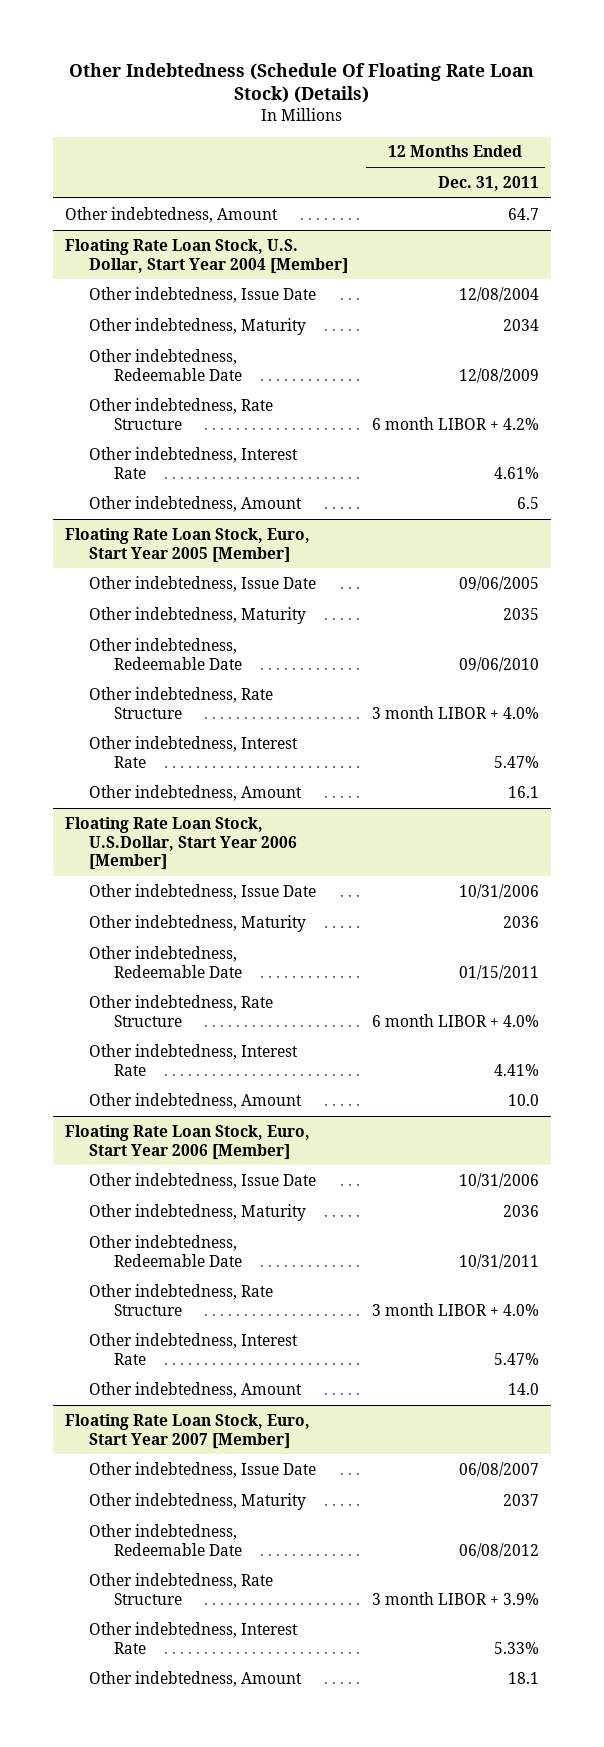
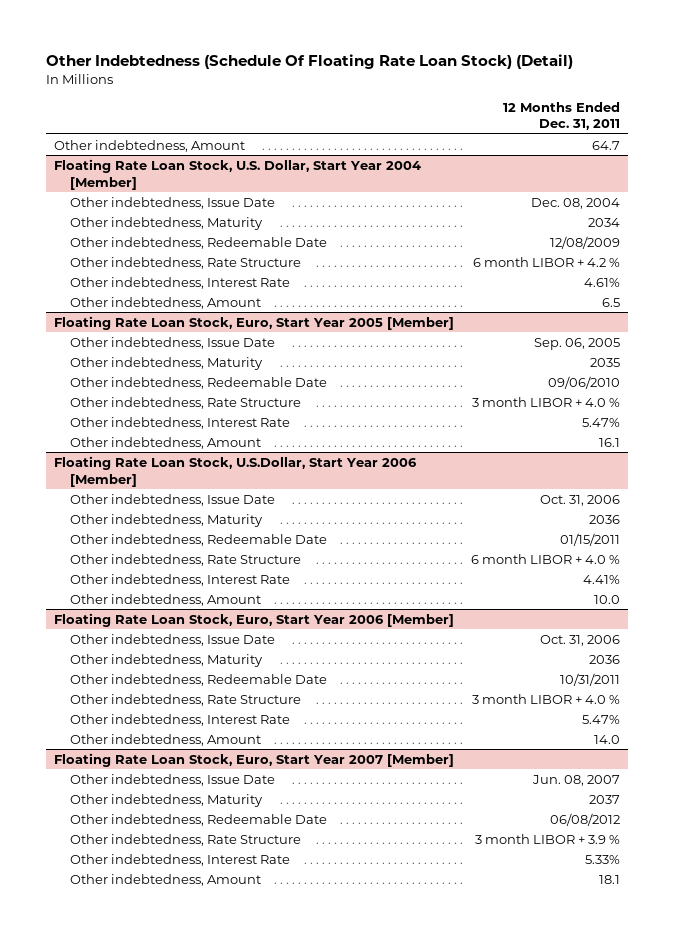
[68,62,534,104] Other Indebtedness (Schedule Of Floating Rate Loan Stock) (Details) -> [45,54,573,70] Other Indebtedness (Schedule Of Floating Rate Loan Stock) (Detail)
[458,286,539,302] 12/08/2004 -> [531,197,621,209] Dec. 08, 2004
[371,416,539,430] 6 month LIBOR + 4.2% -> [473,256,621,267] 6 month LIBOR + 4.2 %
[458,575,539,591] 09/06/2005 -> [534,337,621,350] Sep. 06, 2005
[371,705,539,719] 3 month LIBOR + 4.0% -> [472,396,621,407] 3 month LIBOR + 4.0 %
[458,883,539,899] 10/31/2006 -> [540,494,621,506] Oct. 31, 2006
[371,1013,539,1027] 6 month LIBOR + 4.0% -> [471,553,621,564] 6 month LIBOR + 4.0 %
[458,1172,539,1188] 10/31/2006 -> [540,634,621,646] Oct. 31, 2006
[371,1302,539,1316] 3 month LIBOR + 4.0% -> [472,693,621,704] 3 month LIBOR + 4.0 %
[458,1461,539,1477] 06/08/2007 -> [532,774,621,786] Jun. 08, 2007
[371,1591,539,1605] 3 month LIBOR + 3.9% -> [475,833,621,844] 3 month LIBOR + 3.9 %

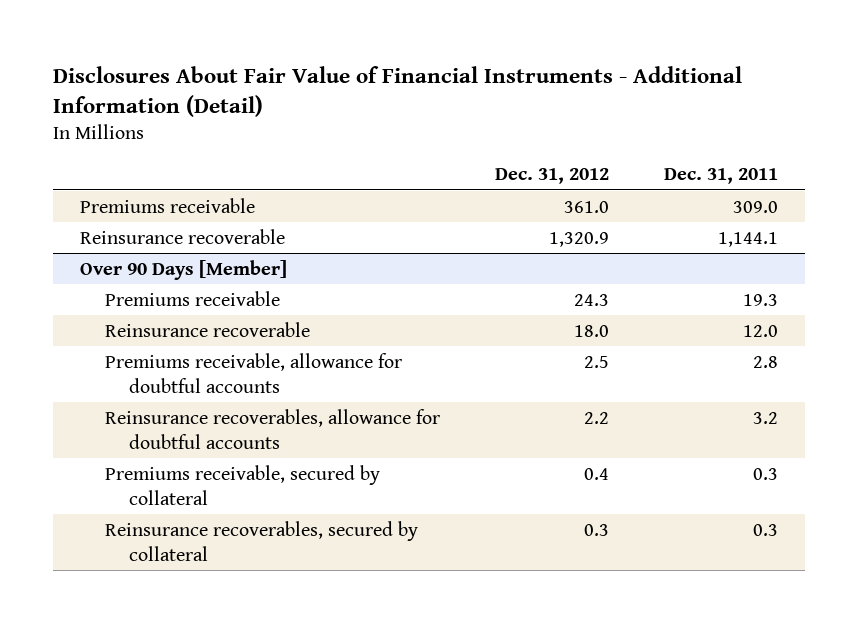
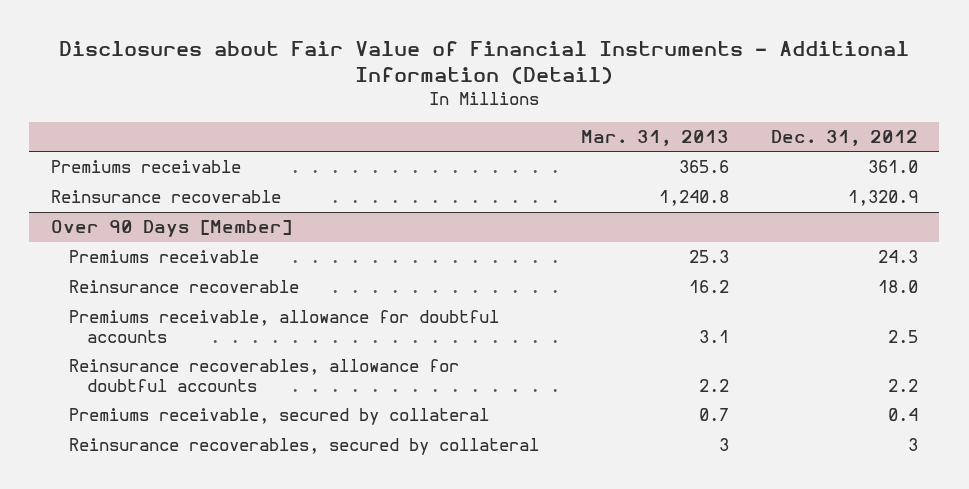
[52,65,742,117] Disclosures About Fair Value of Financial Instruments - Additional Information (Detail) -> [59,40,910,84] Disclosures about Fair Value of Financial Instruments - Additional Information (Detail)
[663,167,778,184] Dec. 31, 2011 -> none
none -> [580,129,729,146] Mar. 31, 2013
[583,523,609,536] 0.3 -> [908,438,919,452] 3

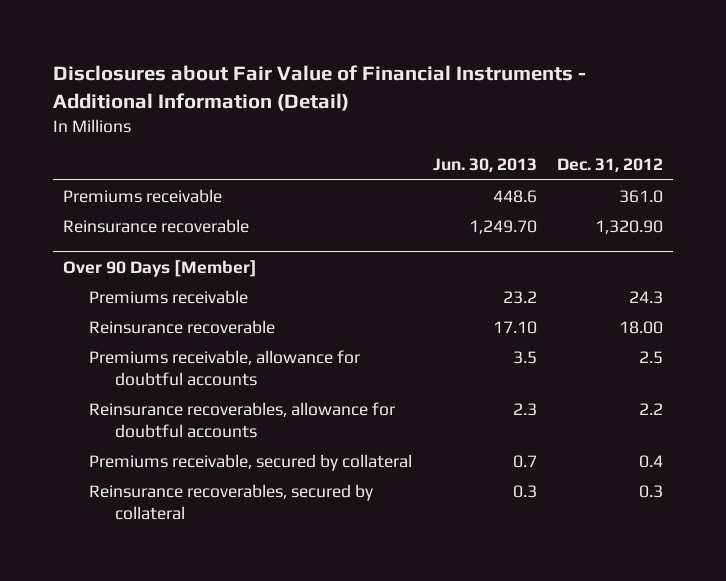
[580,129,729,146] Mar. 31, 2013 -> none
none -> [432,158,537,173] Jun. 30, 2013
[848,190,919,207] 1,320.9 -> [595,219,664,234] 1,320.90
[878,280,919,294] 18.0 -> [619,320,664,334] 18.00
[908,438,919,452] 3 -> [639,484,664,498] 0.3

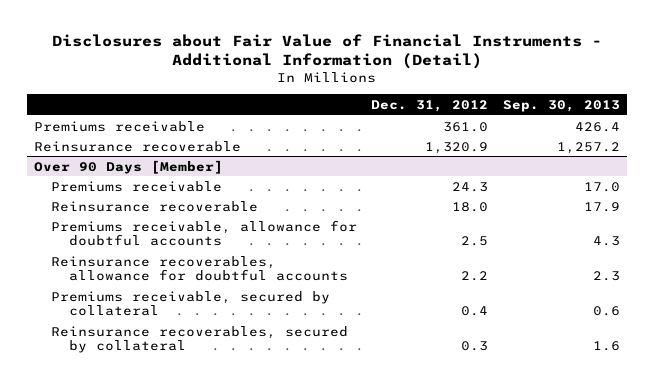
[432,158,537,173] Jun. 30, 2013 -> none
none -> [502,99,620,112] Sep. 30, 2013
[595,219,664,234] 1,320.90 -> [425,141,489,154] 1,320.9
[619,320,664,334] 18.00 -> [452,201,489,212] 18.0

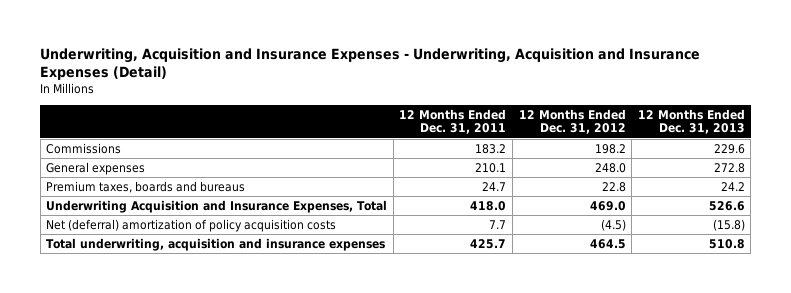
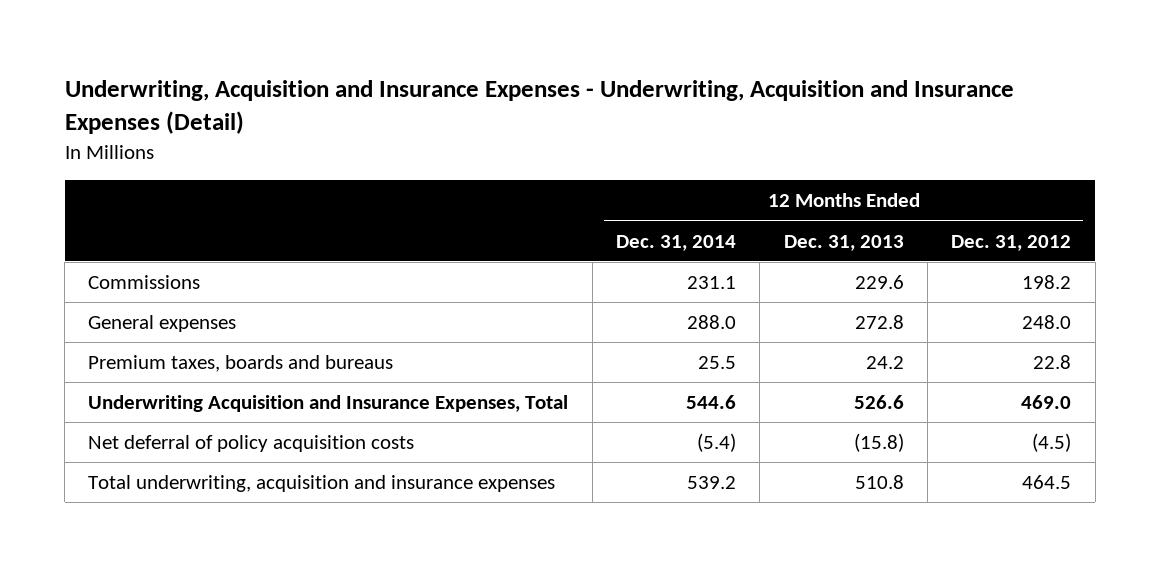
[399,108,507,135] 12 Months Ended Dec. 31, 2011 -> none
none -> [615,234,736,251] Dec. 31, 2014
[46,218,337,232] Net (deferral) amortization of policy acquisition costs -> [88,435,415,453] Net deferral of policy acquisition costs

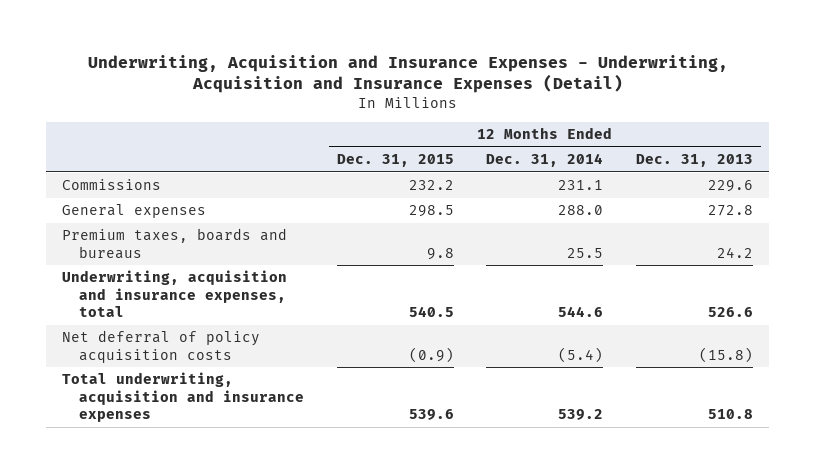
[951,234,1072,251] Dec. 31, 2012 -> none
none -> [336,154,454,168] Dec. 31, 2015
[88,395,569,413] Underwriting Acquisition and Insurance Expenses, Total -> [62,270,288,318] Underwriting, acquisition and insurance expenses, total

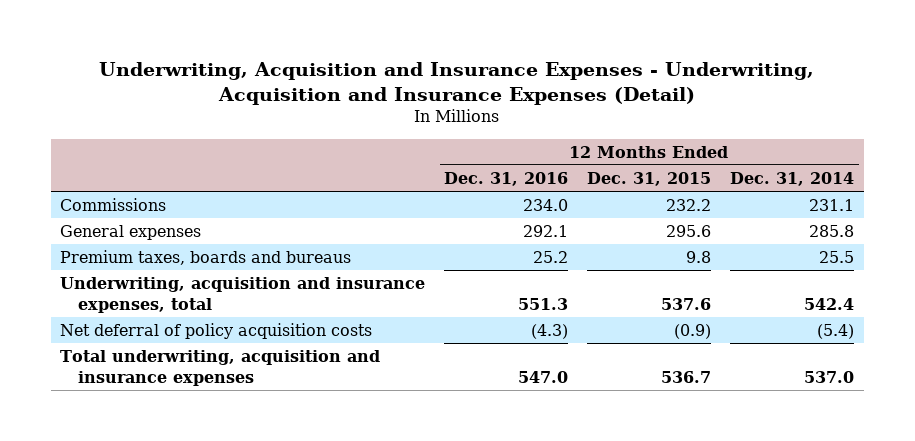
[636,154,754,168] Dec. 31, 2013 -> none
none -> [444,171,569,186] Dec. 31, 2016
[408,205,454,218] 298.5 -> [666,224,712,237] 295.6
[558,205,604,216] 288.0 -> [809,224,855,237] 285.8
[408,306,454,318] 540.5 -> [661,297,712,310] 537.6
[558,306,604,318] 544.6 -> [804,297,855,310] 542.4
[408,409,454,421] 539.6 -> [661,370,712,383] 536.7
[558,409,604,421] 539.2 -> [804,370,855,383] 537.0

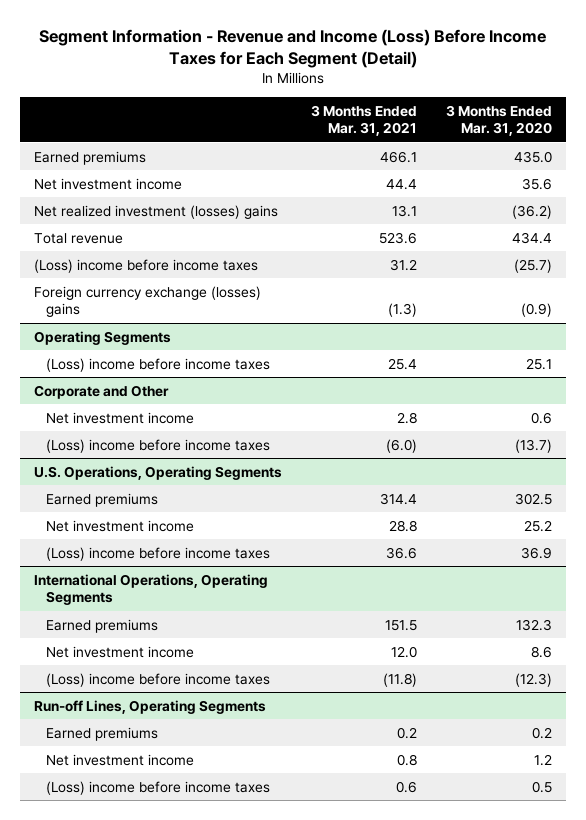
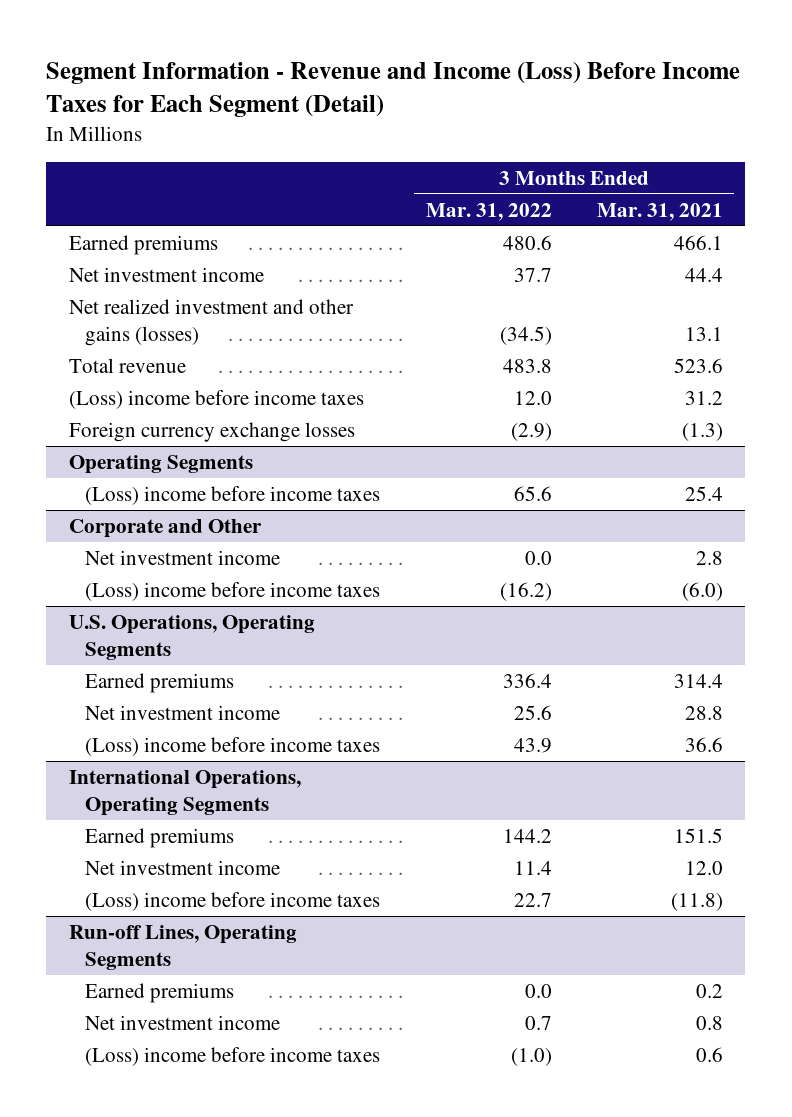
[445,104,552,137] 3 Months Ended Mar. 31, 2020 -> none
none -> [425,202,552,221] Mar. 31, 2022
[34,204,279,219] Net realized investment (losses) gains -> [69,298,355,346] Net realized investment and other gains (losses)
[34,285,262,318] Foreign currency exchange (losses) gains -> [69,421,356,442] Foreign currency exchange losses

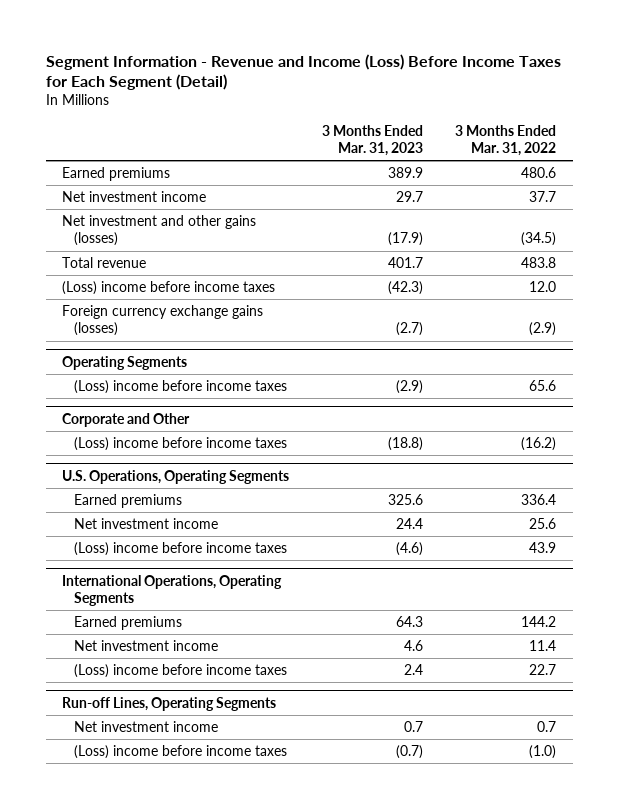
[596,202,723,221] Mar. 31, 2021 -> none
none -> [321,124,423,157] 3 Months Ended Mar. 31, 2023
[69,298,355,346] Net realized investment and other gains (losses) -> [62,214,257,247] Net investment and other gains (losses)
[69,421,356,442] Foreign currency exchange losses -> [62,304,264,337] Foreign currency exchange gains (losses)
[85,549,281,565] Net investment income -> none
[85,982,235,1003] Earned premiums -> none

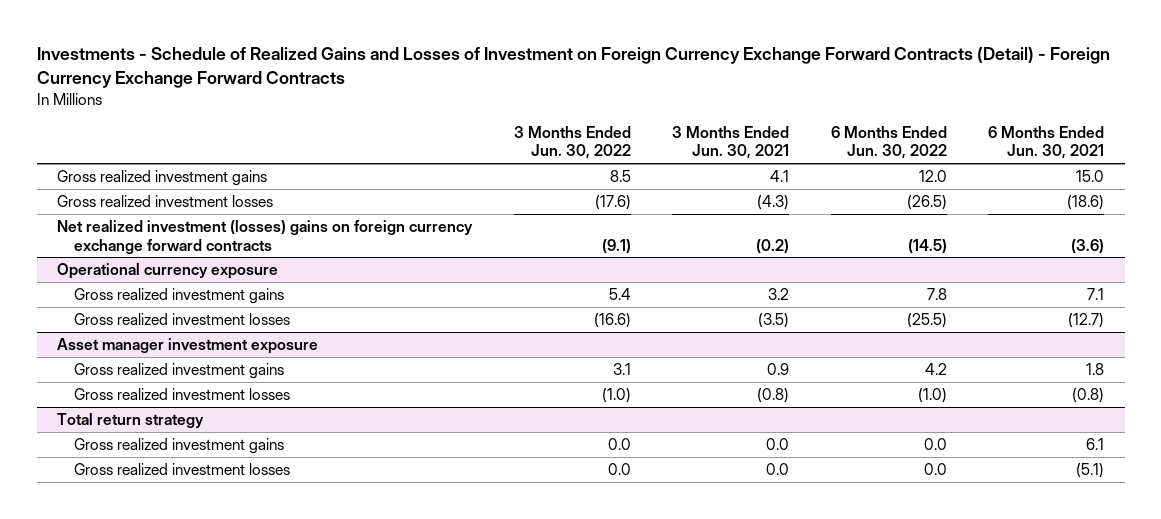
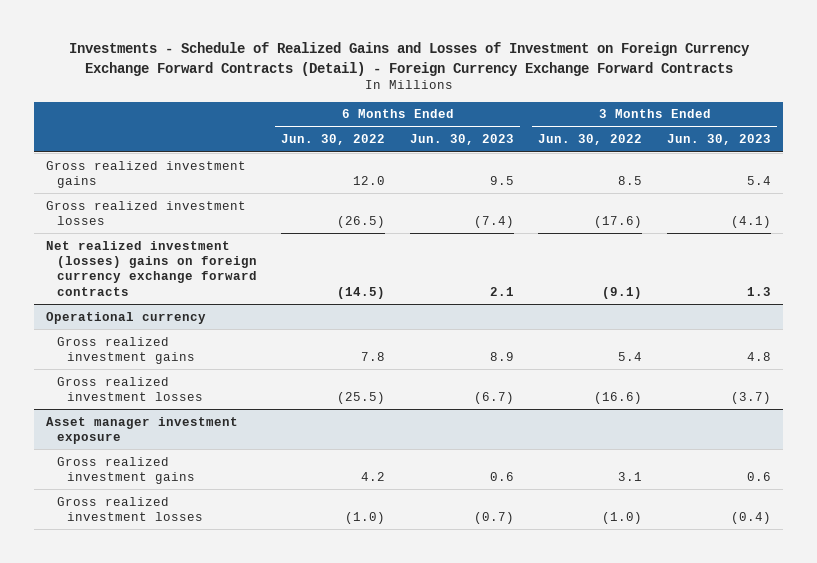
[672,125,790,160] 3 Months Ended Jun. 30, 2021 -> none
[988,125,1105,160] 6 Months Ended Jun. 30, 2021 -> none
none -> [409,134,514,146] Jun. 30, 2023
none -> [666,134,771,146] Jun. 30, 2023
[57,262,279,279] Operational currency exposure -> [46,311,207,324] Operational currency
[57,412,205,428] Total return strategy -> none
[74,437,285,454] Gross realized investment gains -> none
[74,462,291,475] Gross realized investment losses -> none

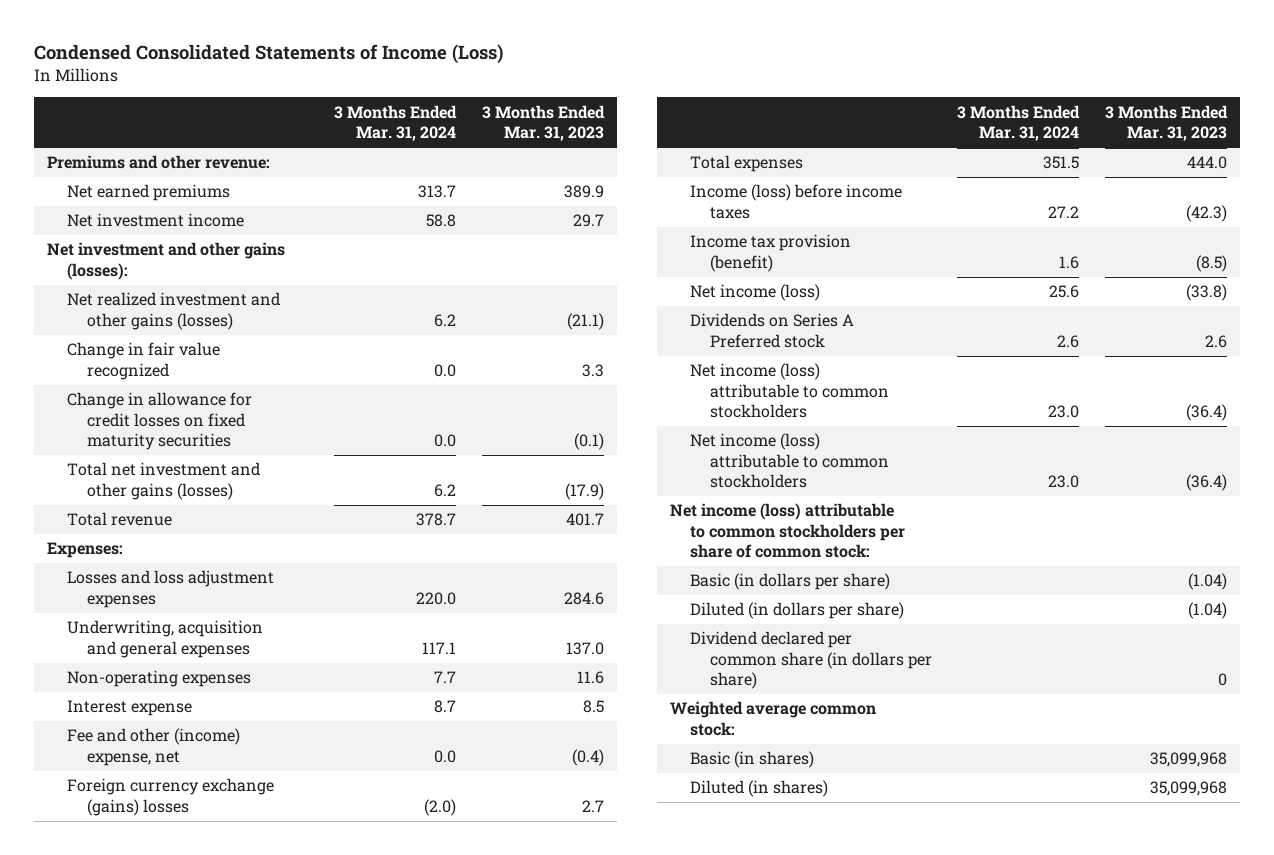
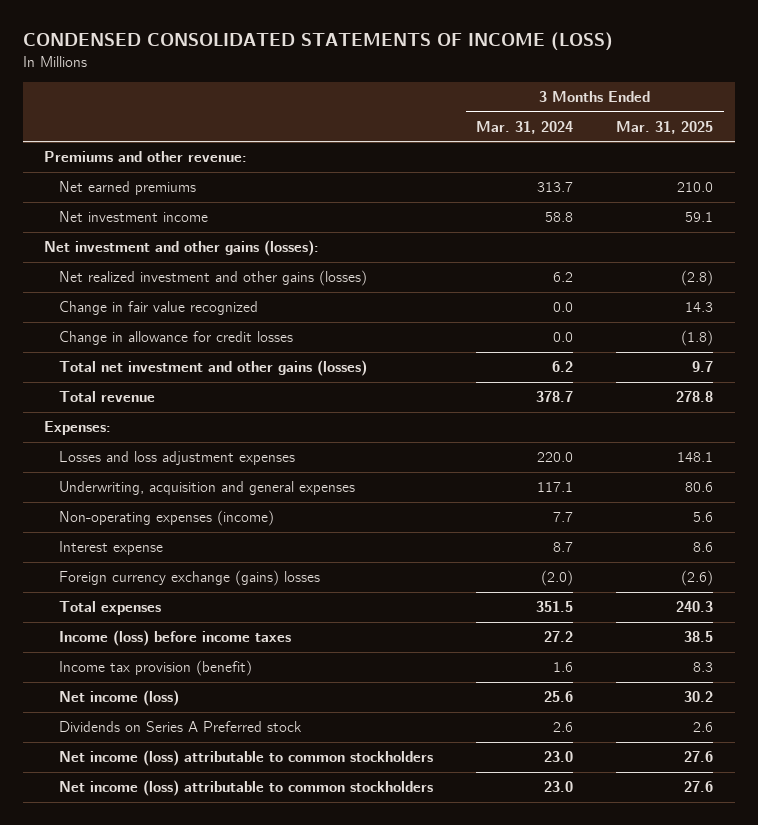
[34,44,504,65] Condensed Consolidated Statements of Income (Loss) -> [22,32,613,52] CONDENSED CONSOLIDATED STATEMENTS OF INCOME (LOSS)
[482,104,606,142] 3 Months Ended Mar. 31, 2023 -> none
none -> [616,120,714,134] Mar. 31, 2025
[66,392,252,451] Change in allowance for credit losses on fixed maturity securities -> [59,331,294,346] Change in allowance for credit losses
[66,670,251,688] Non-operating expenses -> [59,510,275,527] Non-operating expenses (income)
[66,728,240,766] Fee and other (income) expense, net -> none
[670,503,905,559] Net income (loss) attributable to common stockholders per share of common stock: -> none
[689,573,890,591] Basic (in dollars per share) -> none
[689,602,904,620] Diluted (in dollars per share) -> none
[689,631,932,690] Dividend declared per common share (in dollars per share) -> none
[670,701,877,736] Weighted average common stock: -> none
[689,751,814,769] Basic (in shares) -> none
[689,780,828,798] Diluted (in shares) -> none

